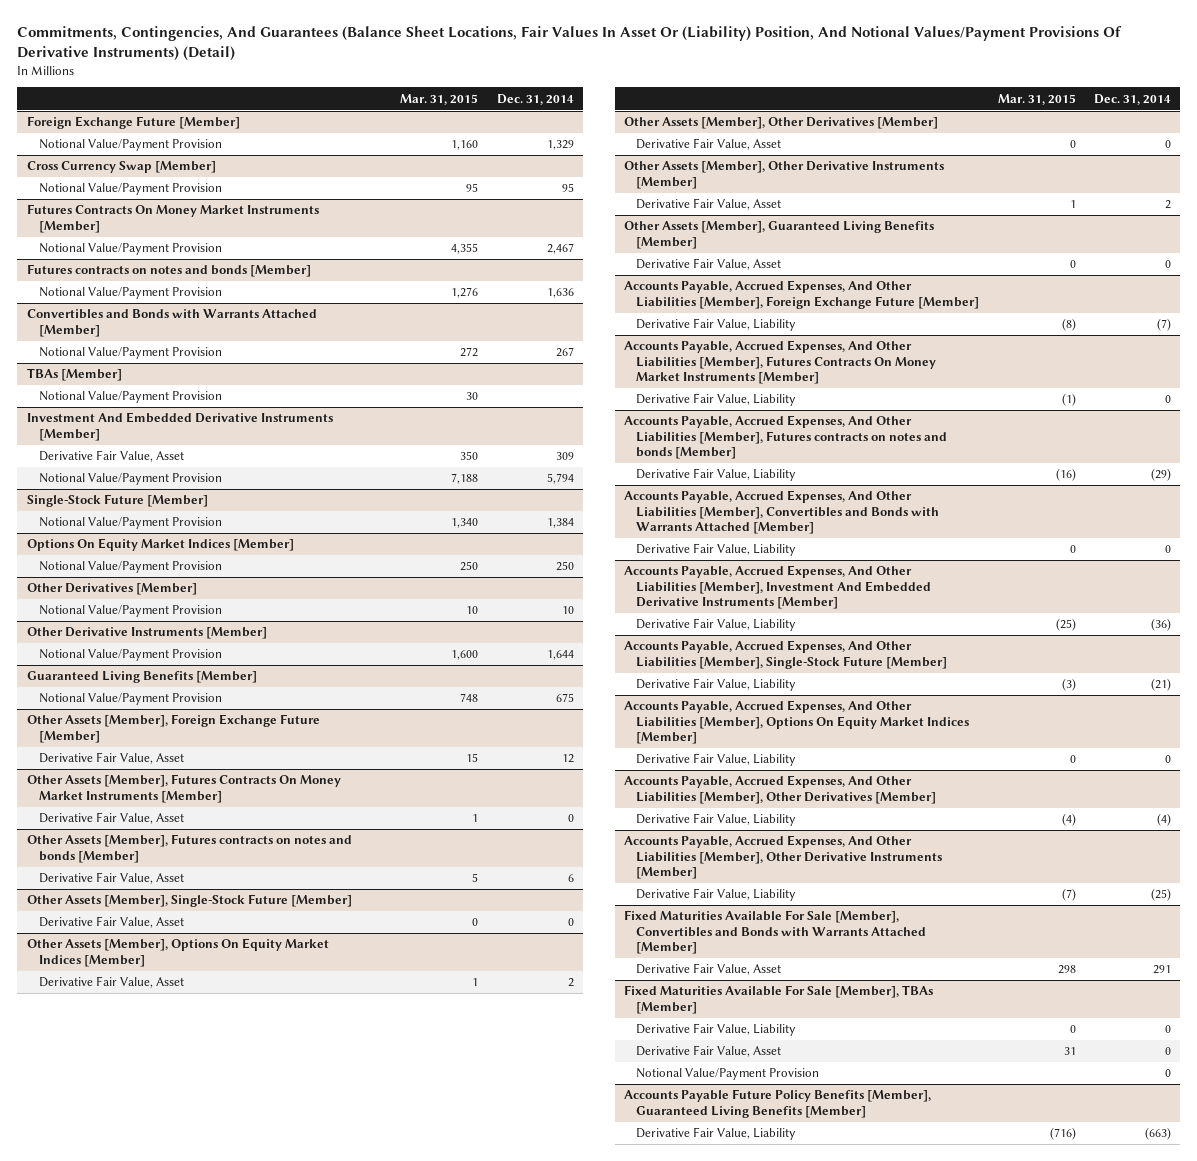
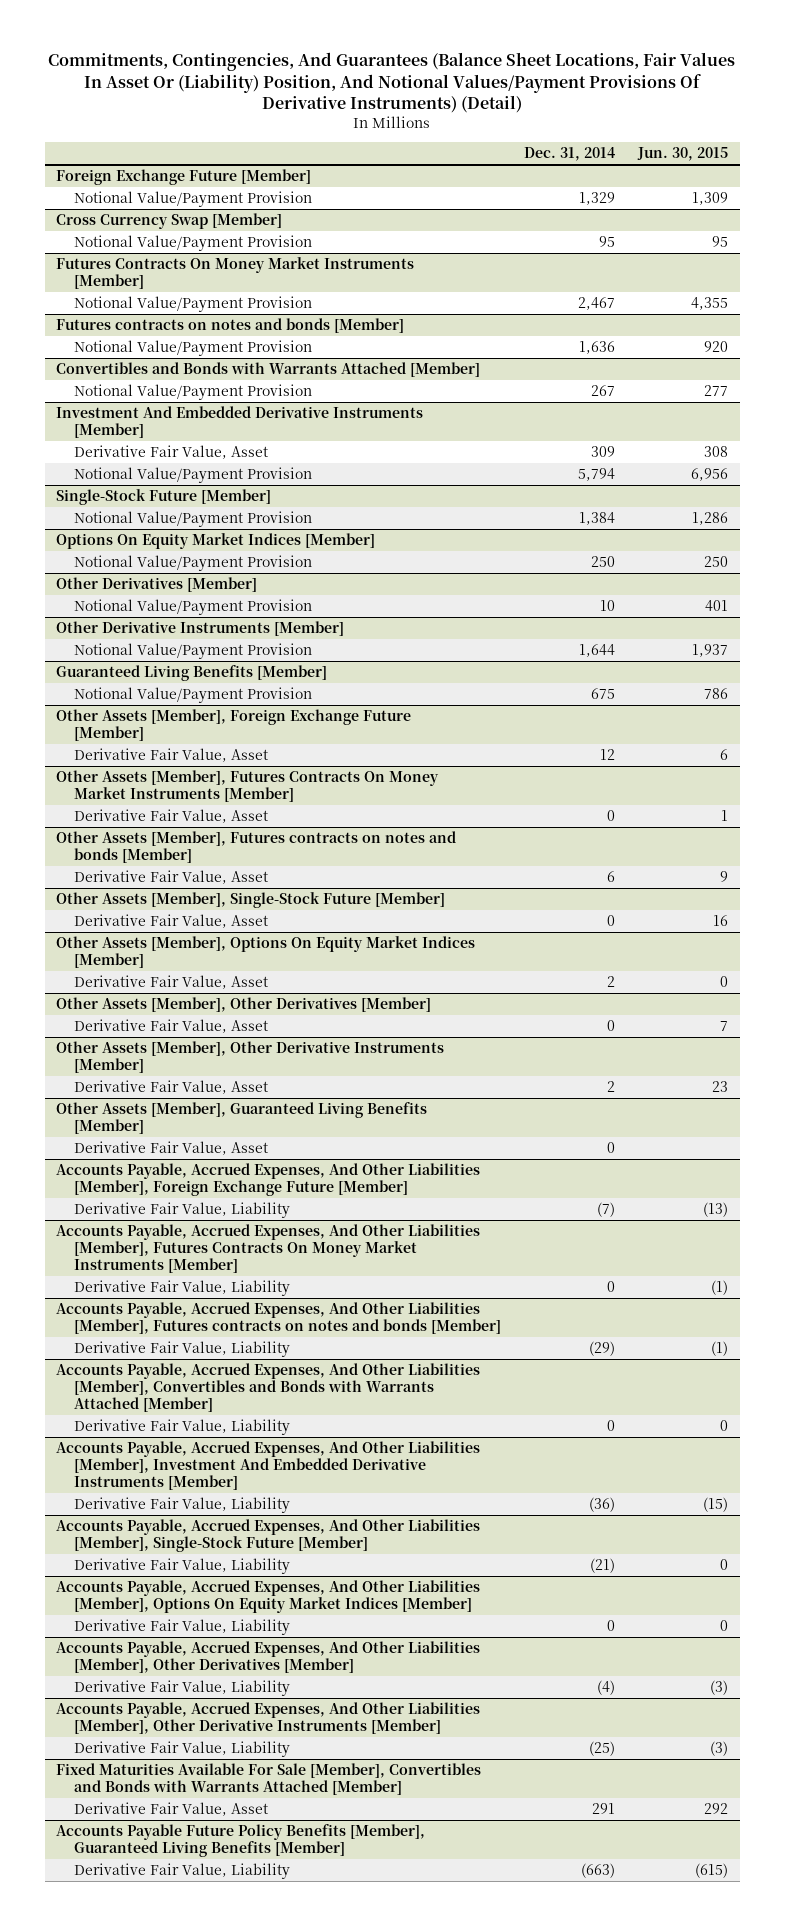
[400,93,479,105] Mar. 31, 2015 -> none
none -> [637,147,729,162] Jun. 30, 2015
[26,368,122,382] TBAs [Member] -> none
[39,391,223,404] Notional Value/Payment Provision -> none
[623,985,933,1014] Fixed Maturities Available For Sale [Member], TBAs [Member] -> none
[636,1023,797,1037] Derivative Fair Value, Liability -> none
[636,1045,782,1058] Derivative Fair Value, Asset -> none
[636,1068,820,1081] Notional Value/Payment Provision -> none

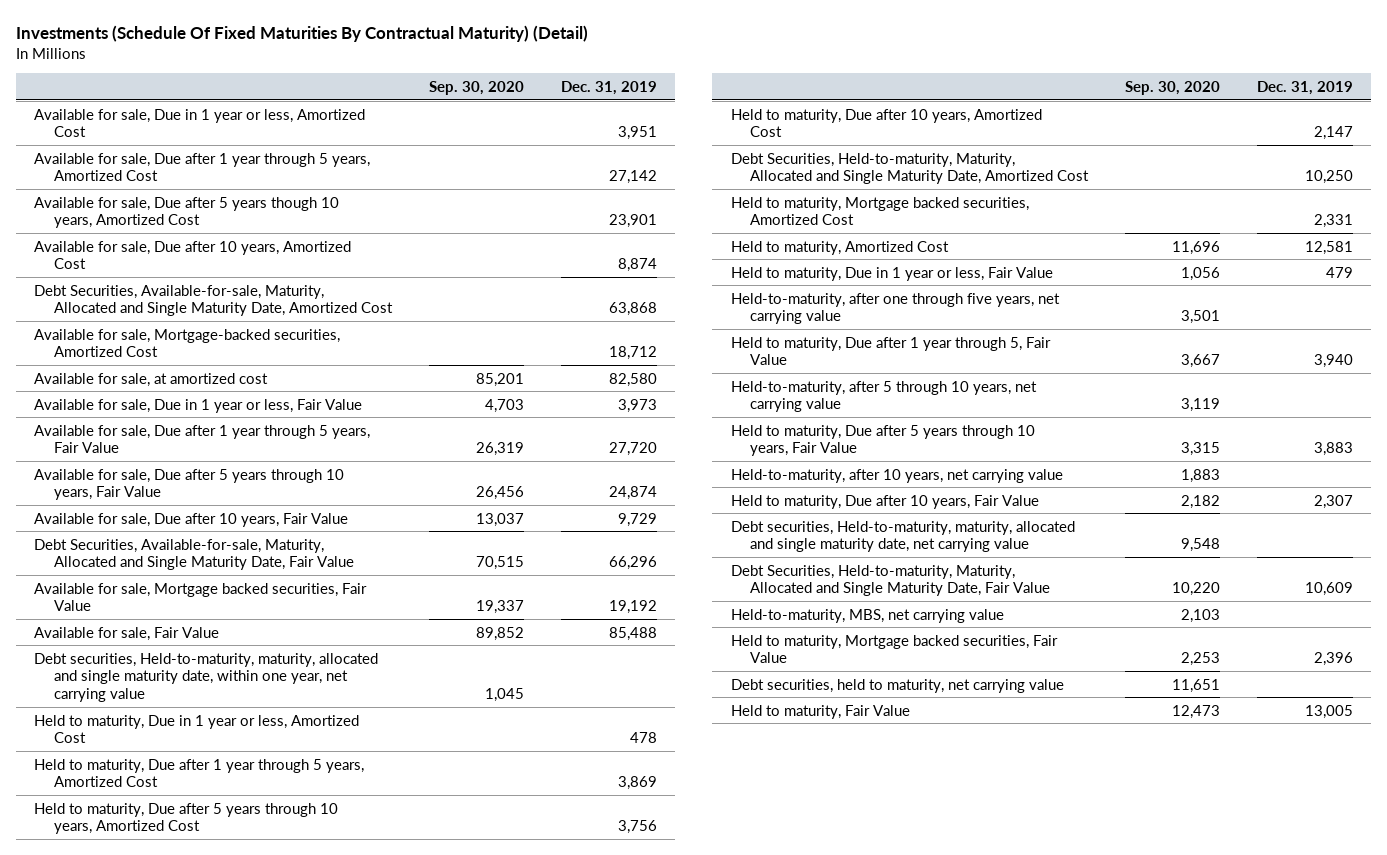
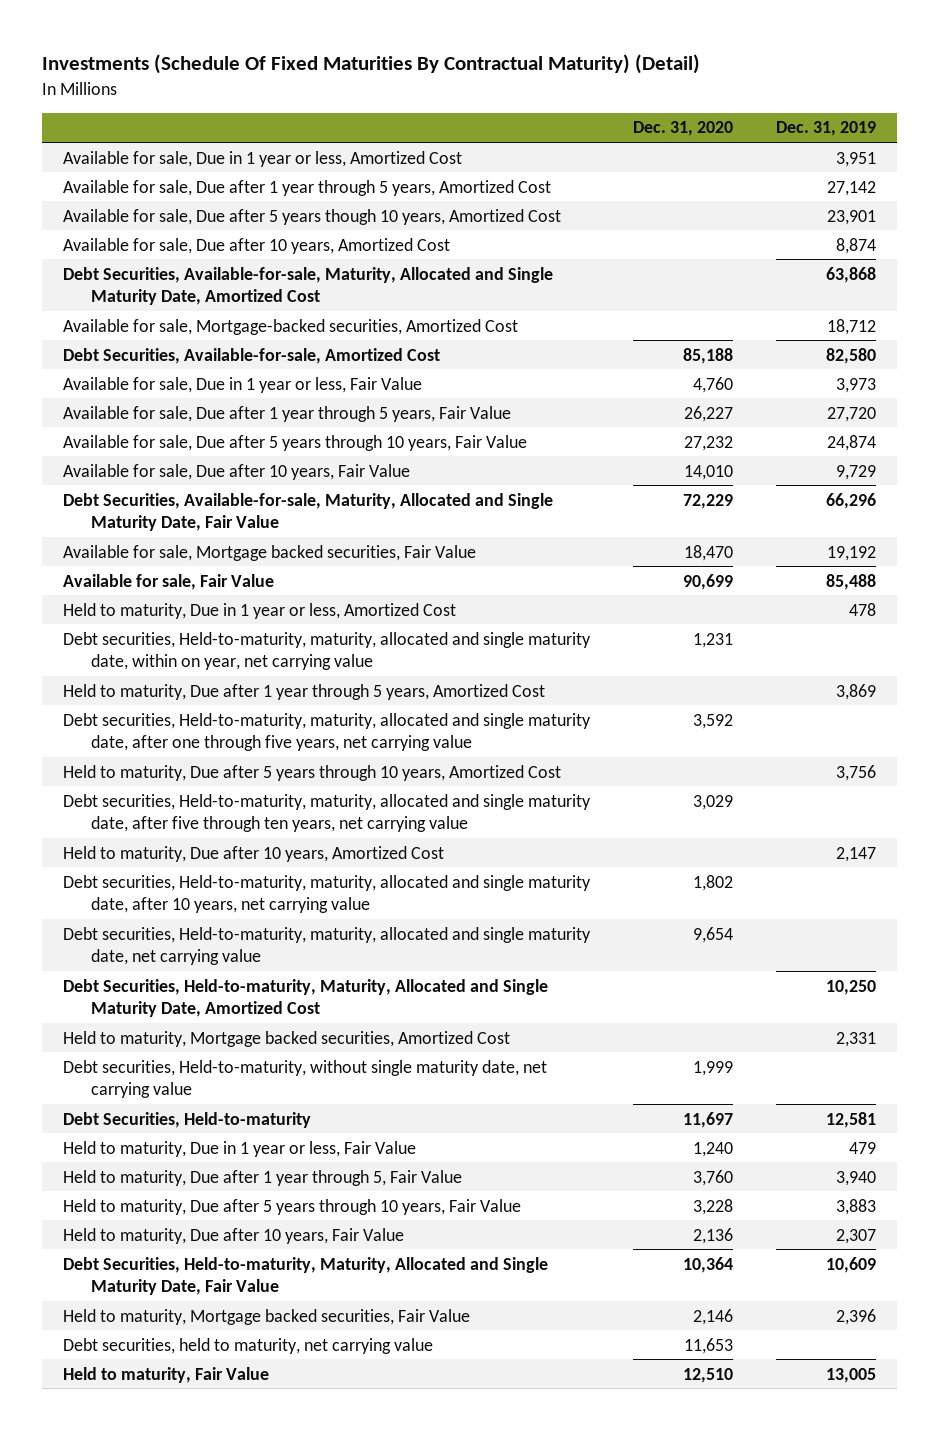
[428,80,524,95] Sep. 30, 2020 -> none
none -> [633,121,734,137] Dec. 31, 2020
[34,372,269,387] Available for sale, at amortized cost -> [63,347,441,364] Debt Securities, Available-for-sale, Amortized Cost
[34,652,379,703] Debt securities, Held-to-maturity, maturity, allocated and single maturity date, within one year, net carrying value -> none
none -> [63,631,592,670] Debt securities, Held-to-maturity, maturity, allocated and single maturity date, within on year, net carrying value
none -> [63,712,592,751] Debt securities, Held-to-maturity, maturity, allocated and single maturity date, after one through five years, net carrying value
none -> [63,793,592,832] Debt securities, Held-to-maturity, maturity, allocated and single maturity date, after five through ten years, net carrying value
none -> [63,874,592,913] Debt securities, Held-to-maturity, maturity, allocated and single maturity date, after 10 years, net carrying value
[730,520,1075,553] Debt securities, Held-to-maturity, maturity, allocated and single maturity date, net carrying value -> [63,926,592,965] Debt securities, Held-to-maturity, maturity, allocated and single maturity date, net carrying value
none -> [63,1059,548,1098] Debt securities, Held-to-maturity, without single maturity date, net carrying value
[730,240,949,255] Held to maturity, Amortized Cost -> [63,1111,312,1128] Debt Securities, Held-to-maturity
[730,292,1060,325] Held-to-maturity, after one through five years, net carrying value -> none
[730,380,1037,413] Held-to-maturity, after 5 through 10 years, net carrying value -> none
[730,468,1063,483] Held-to-maturity, after 10 years, net carrying value -> none
[730,608,1004,623] Held-to-maturity, MBS, net carrying value -> none

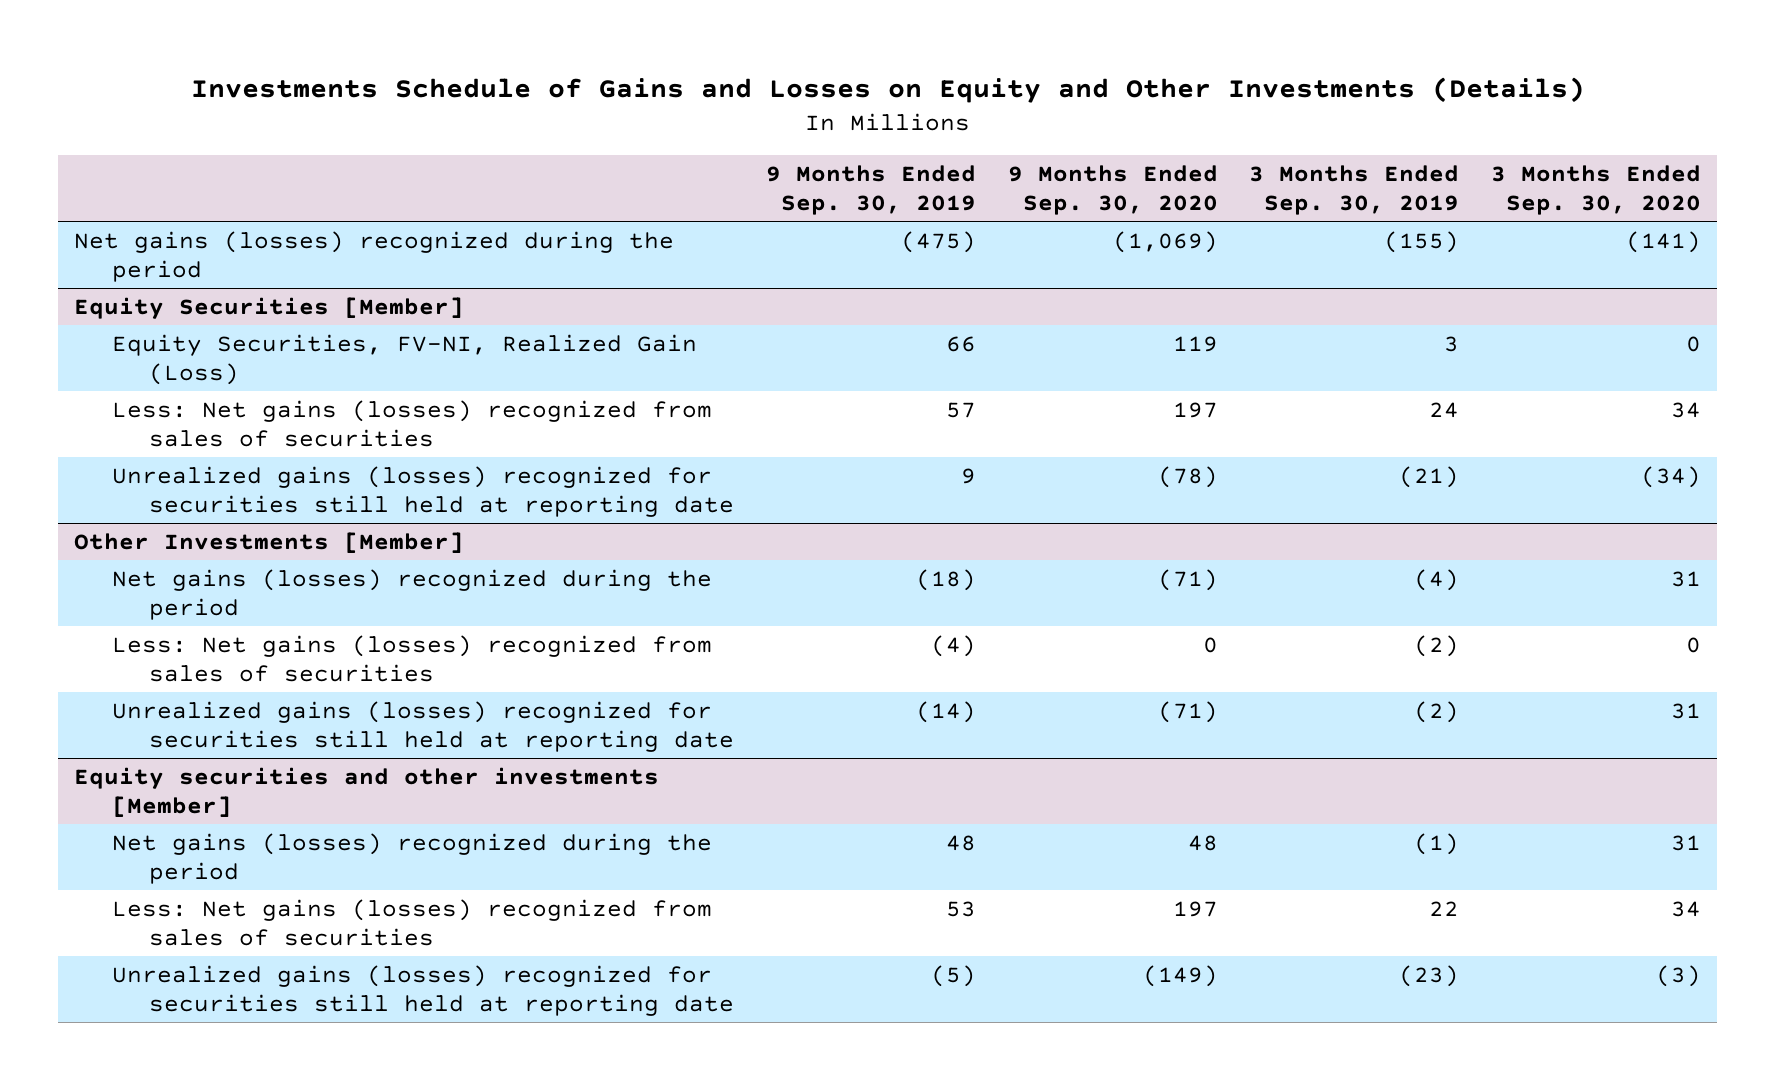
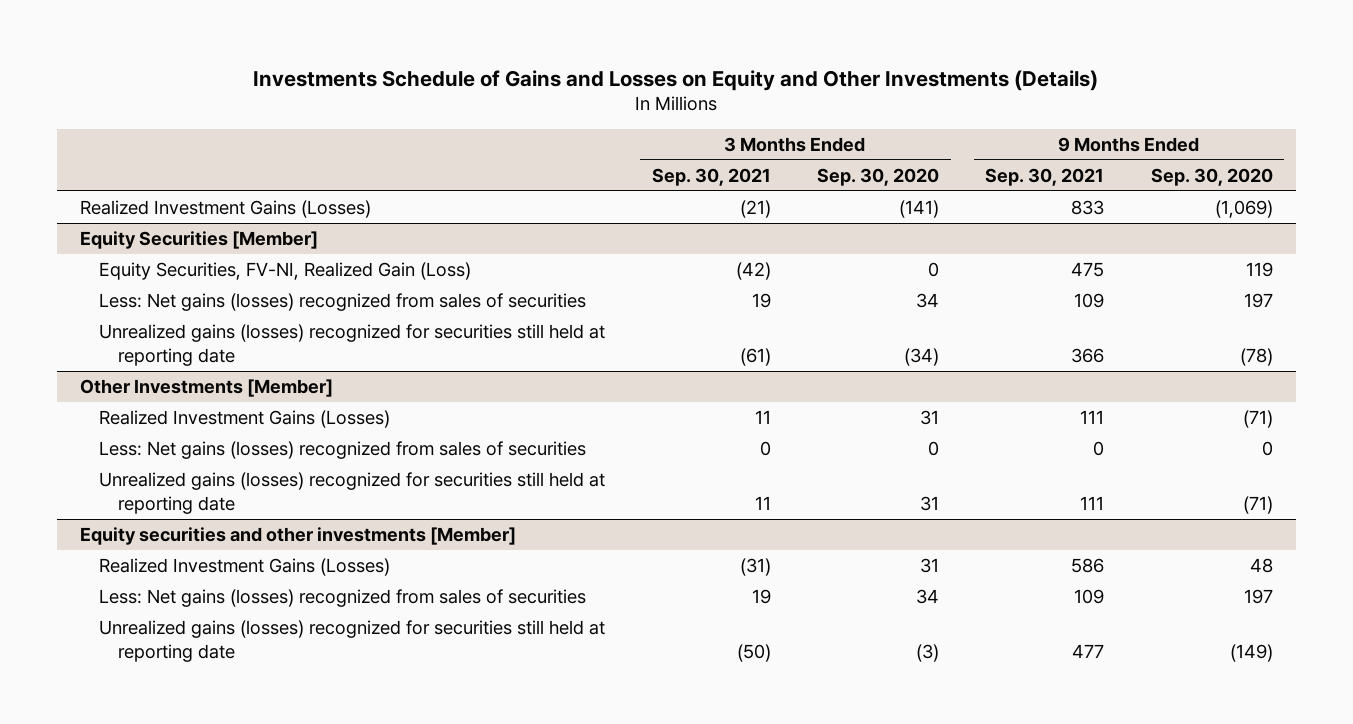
[766,164,977,215] 9 Months Ended Sep. 30, 2019 -> none
[1249,164,1460,215] 3 Months Ended Sep. 30, 2019 -> none
none -> [651,167,771,186] Sep. 30, 2021
none -> [985,167,1105,186] Sep. 30, 2021
[74,230,675,282] Net gains (losses) recognized during the period -> [80,200,372,219] Realized Investment Gains (Losses)
[111,568,712,620] Net gains (losses) recognized during the period -> [99,410,391,429] Realized Investment Gains (Losses)
[111,832,712,884] Net gains (losses) recognized during the period -> [99,558,391,577] Realized Investment Gains (Losses)

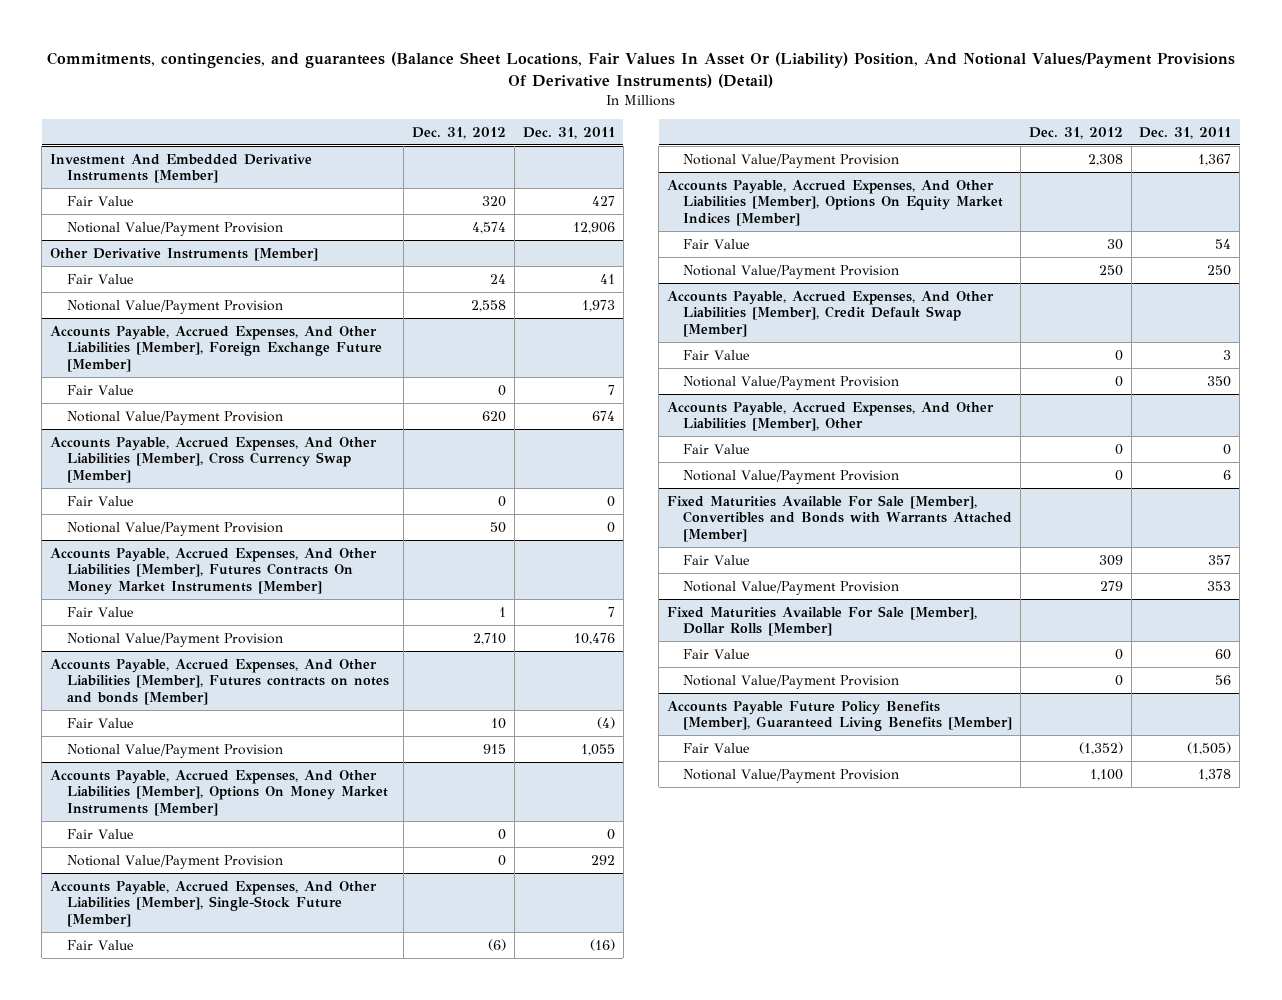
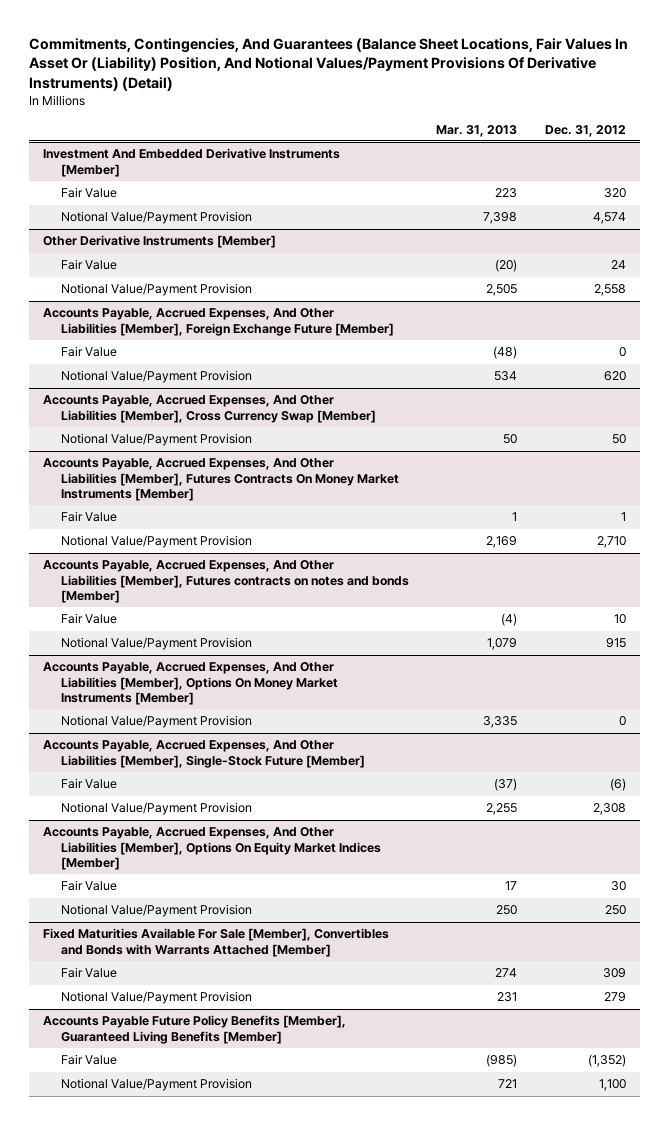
[46,51,1235,88] Commitments, contingencies, and guarantees (Balance Sheet Locations, Fair Values In Asset Or (Liability) Position, And Notional Values/Payment Provisions Of Derivative Instruments) (Detail) -> [28,37,628,91] Commitments, Contingencies, And Guarantees (Balance Sheet Locations, Fair Values In Asset Or (Liability) Position, And Notional Values/Payment Provisions Of Derivative Instruments) (Detail)
[522,126,615,139] Dec. 31, 2011 -> none
none -> [436,124,518,137] Mar. 31, 2013
[66,495,134,506] Fair Value -> none
[66,828,134,839] Fair Value -> none
[666,290,994,337] Accounts Payable, Accrued Expenses, And Other Liabilities [Member], Credit Default Swap [Member] -> none
[683,349,751,360] Fair Value -> none
[683,375,900,390] Notional Value/Payment Provision -> none
[666,401,994,432] Accounts Payable, Accrued Expenses, And Other Liabilities [Member], Other -> none
[683,443,751,454] Fair Value -> none
[683,469,900,484] Notional Value/Payment Provision -> none
[666,605,977,637] Fixed Maturities Available For Sale [Member], Dollar Rolls [Member] -> none
[683,648,751,659] Fair Value -> none
[683,674,900,689] Notional Value/Payment Provision -> none

